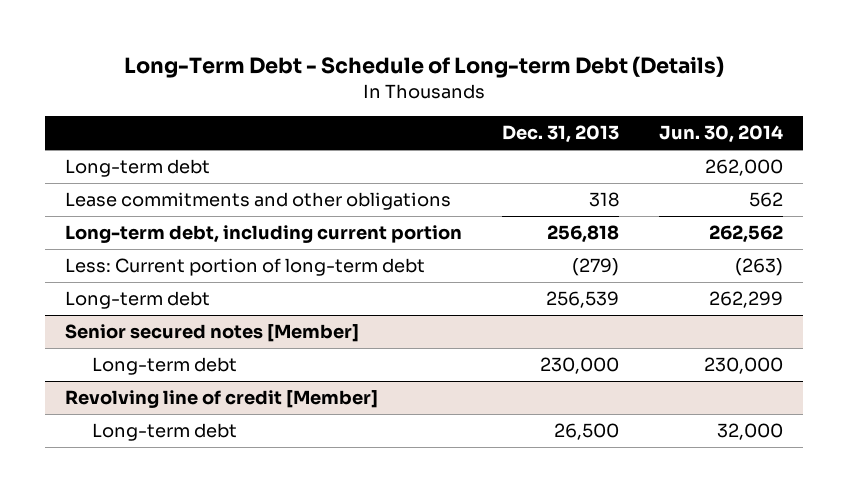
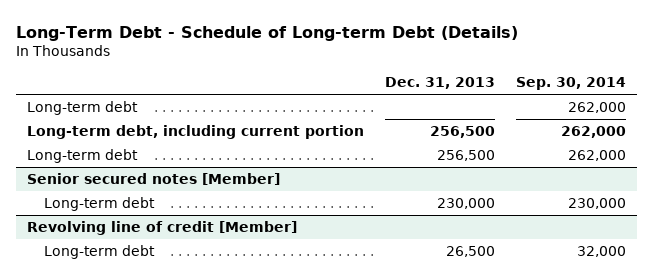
[659,125,784,144] Jun. 30, 2014 -> none
none -> [516,77,627,91] Sep. 30, 2014
[65,192,452,211] Lease commitments and other obligations -> none
[65,258,426,277] Less: Current portion of long-term debt -> none
[547,225,620,244] 256,818 -> [430,126,496,139] 256,500
[546,291,620,309] 256,539 -> [437,150,496,162] 256,500

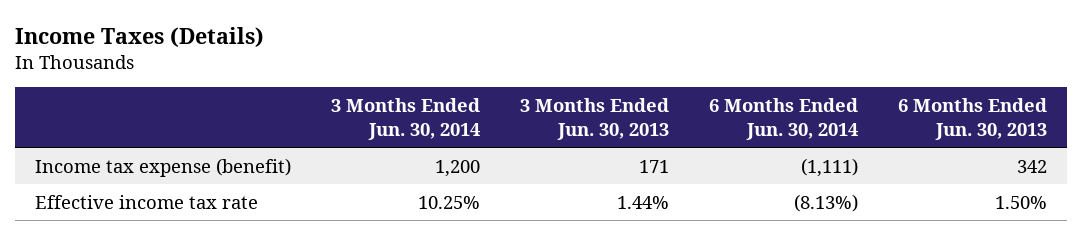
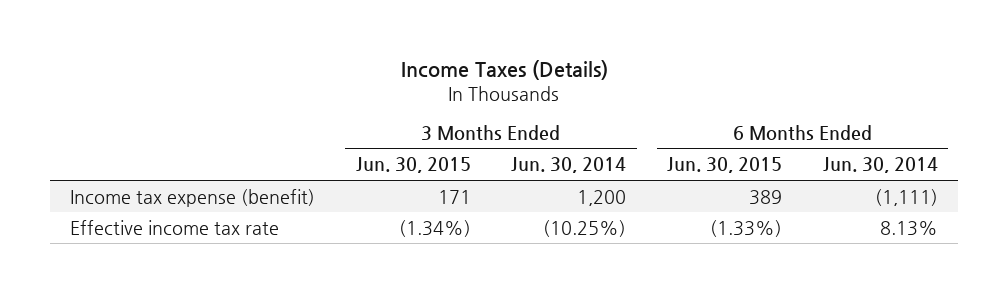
[519,98,669,140] 3 Months Ended Jun. 30, 2013 -> none
[897,98,1047,140] 6 Months Ended Jun. 30, 2013 -> none
none -> [355,157,471,174] Jun. 30, 2015
none -> [667,157,783,174] Jun. 30, 2015
[417,195,480,209] 10.25% -> [543,219,627,237] (10.25%)
[793,193,858,212] (8.13%) -> [879,220,938,236] 8.13%

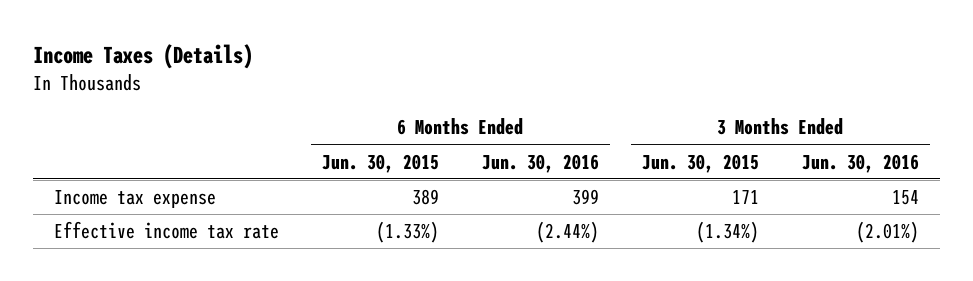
[511,157,627,174] Jun. 30, 2014 -> none
[822,157,938,174] Jun. 30, 2014 -> none
none -> [481,153,599,173] Jun. 30, 2016
none -> [801,153,919,173] Jun. 30, 2016
[69,188,315,207] Income tax expense (benefit) -> [54,190,217,209] Income tax expense

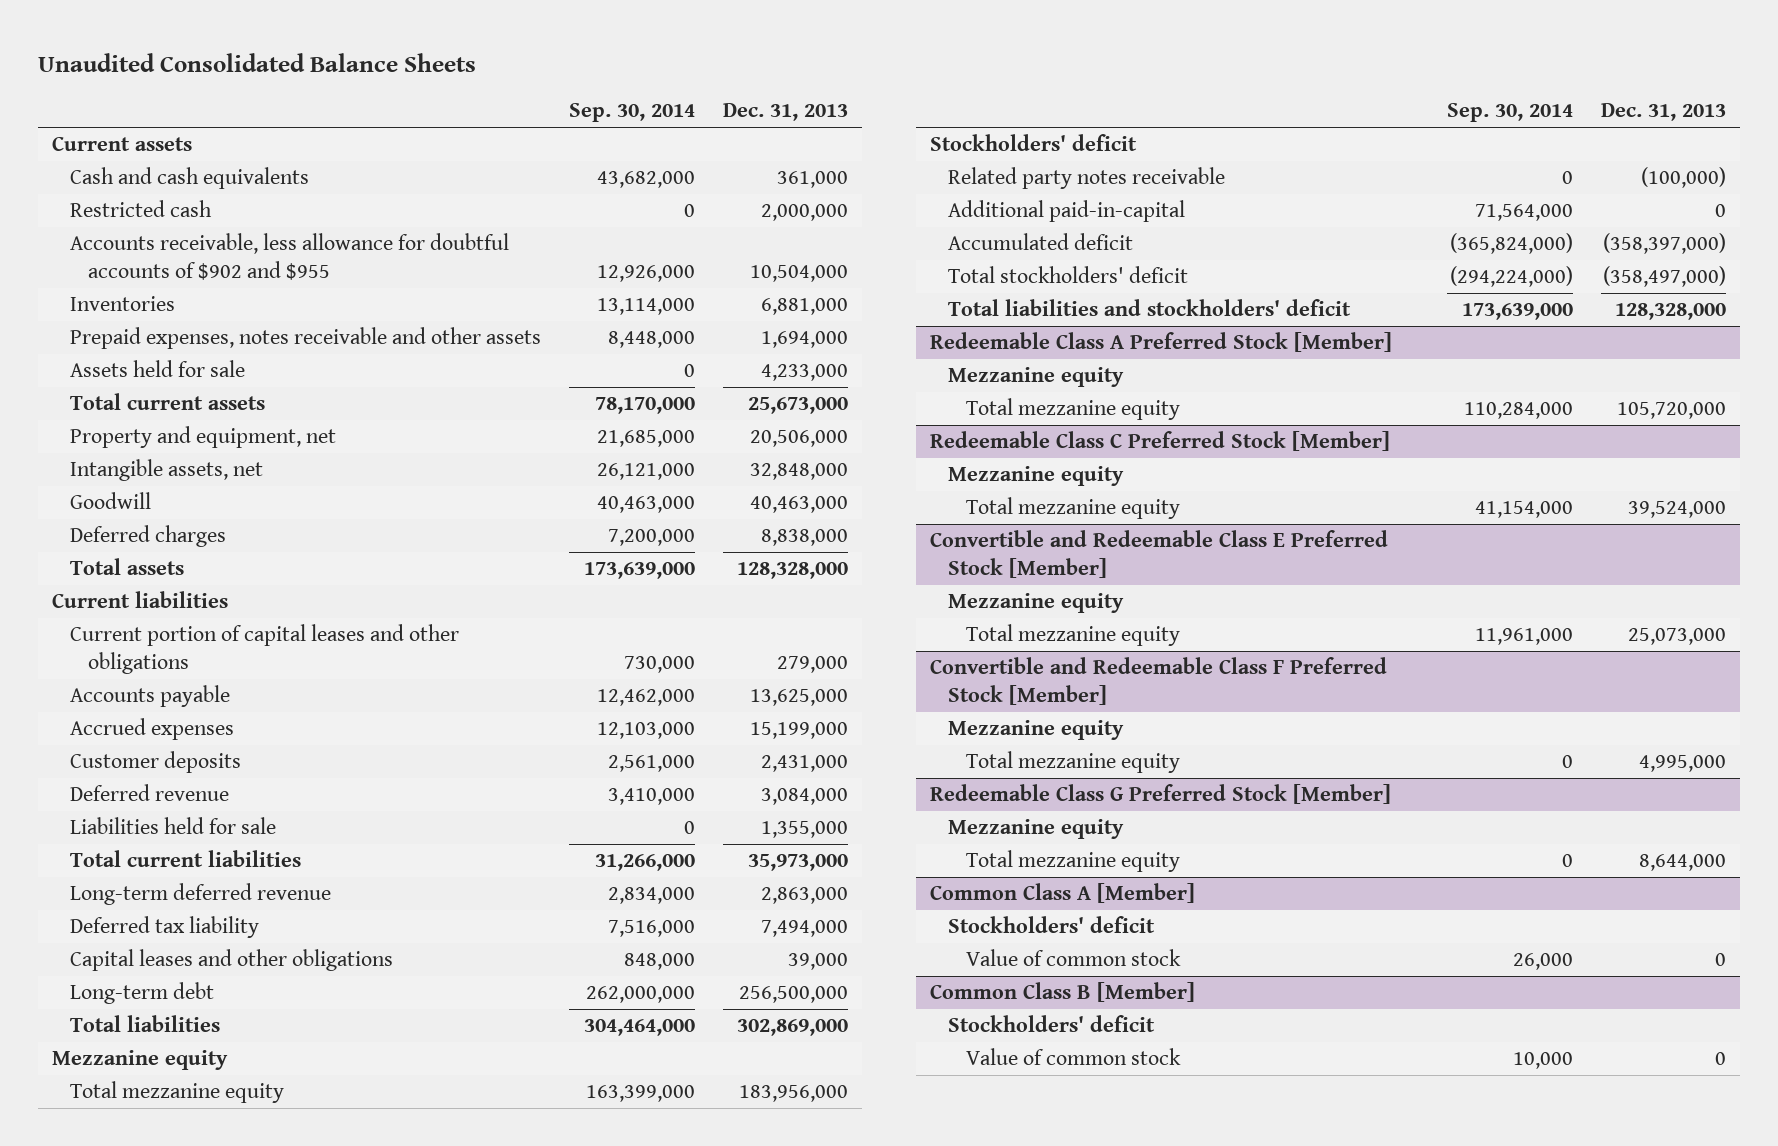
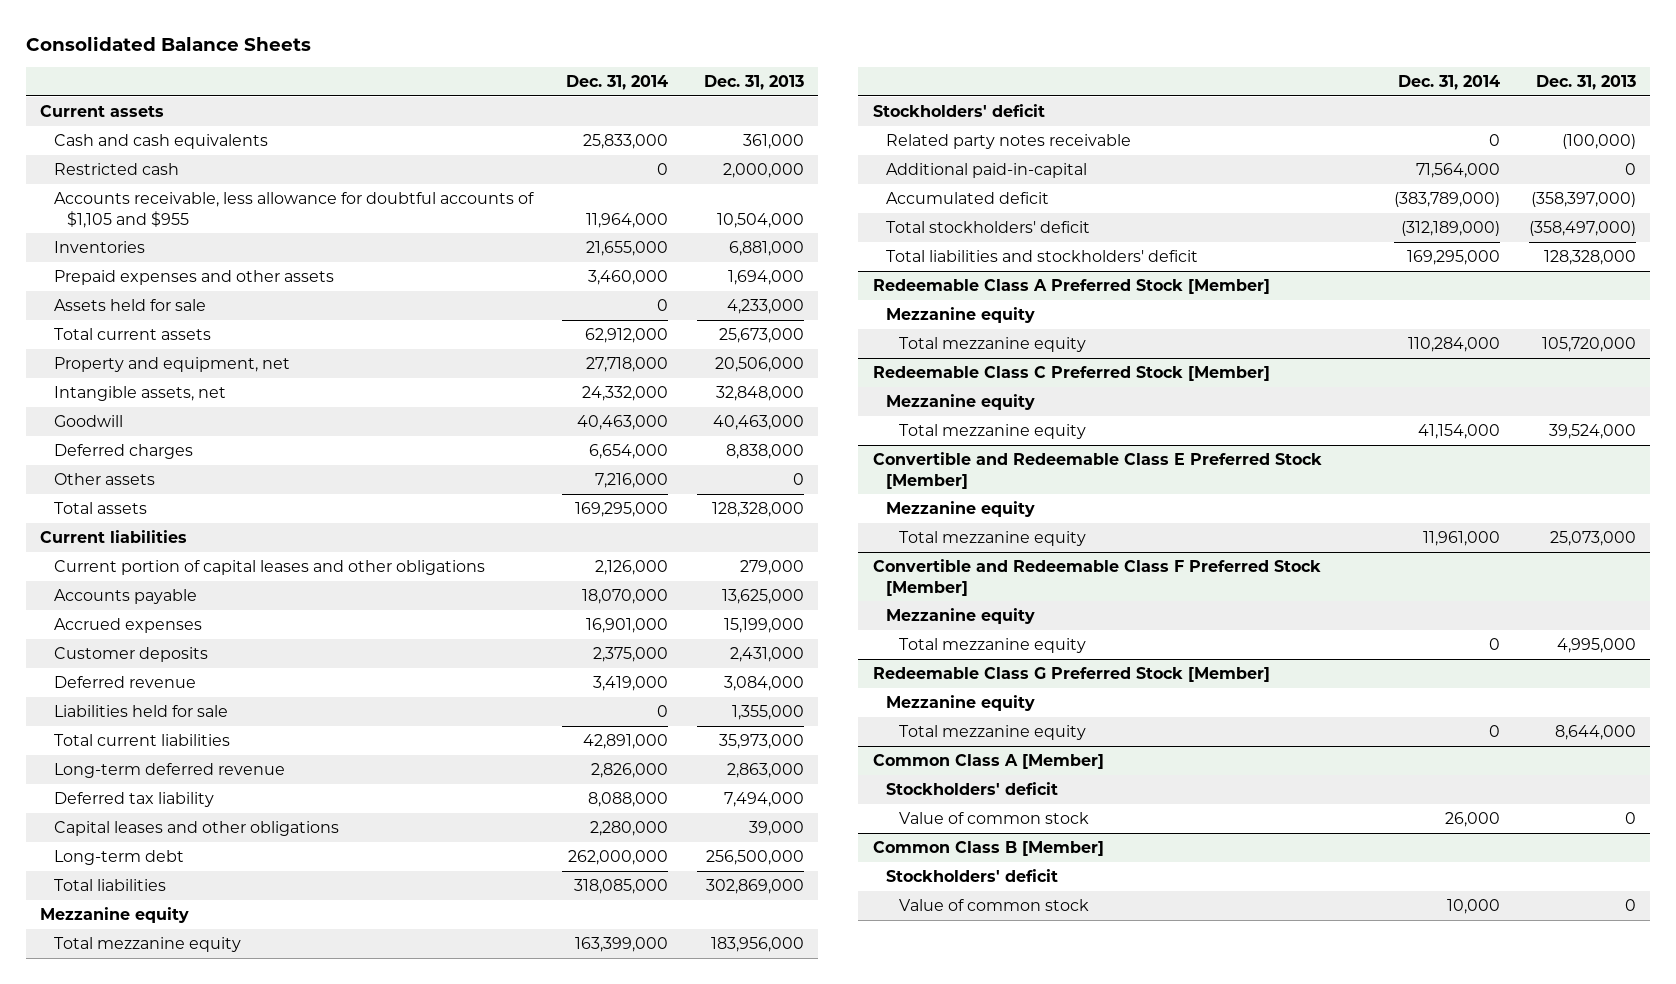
[38,53,477,73] Unaudited Consolidated Balance Sheets -> [25,35,311,51] Consolidated Balance Sheets
[569,103,696,123] Sep. 30, 2014 -> none
none -> [565,74,668,90] Dec. 31, 2014
[70,233,510,280] Accounts receivable, less allowance for doubtful accounts of $902 and $955 -> [53,192,534,228] Accounts receivable, less allowance for doubtful accounts of $1,105 and $955
[70,327,542,350] Prepaid expenses, notes receivable and other assets -> [53,270,334,286] Prepaid expenses and other assets
none -> [53,473,155,486] Other assets

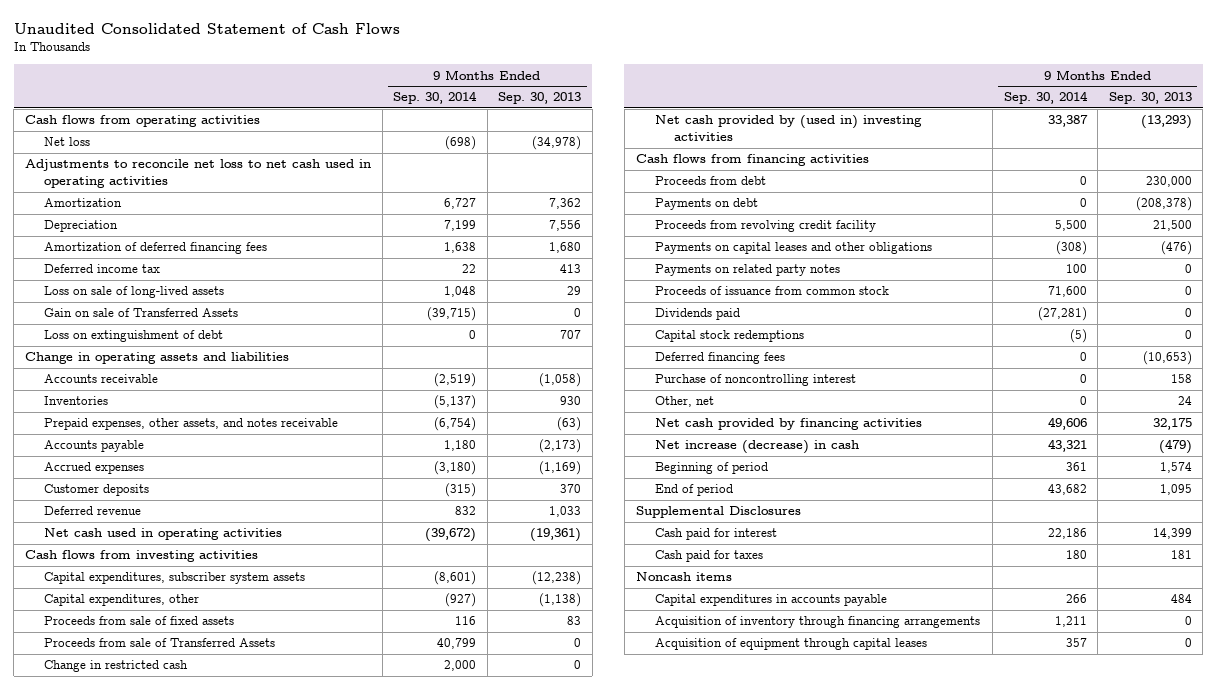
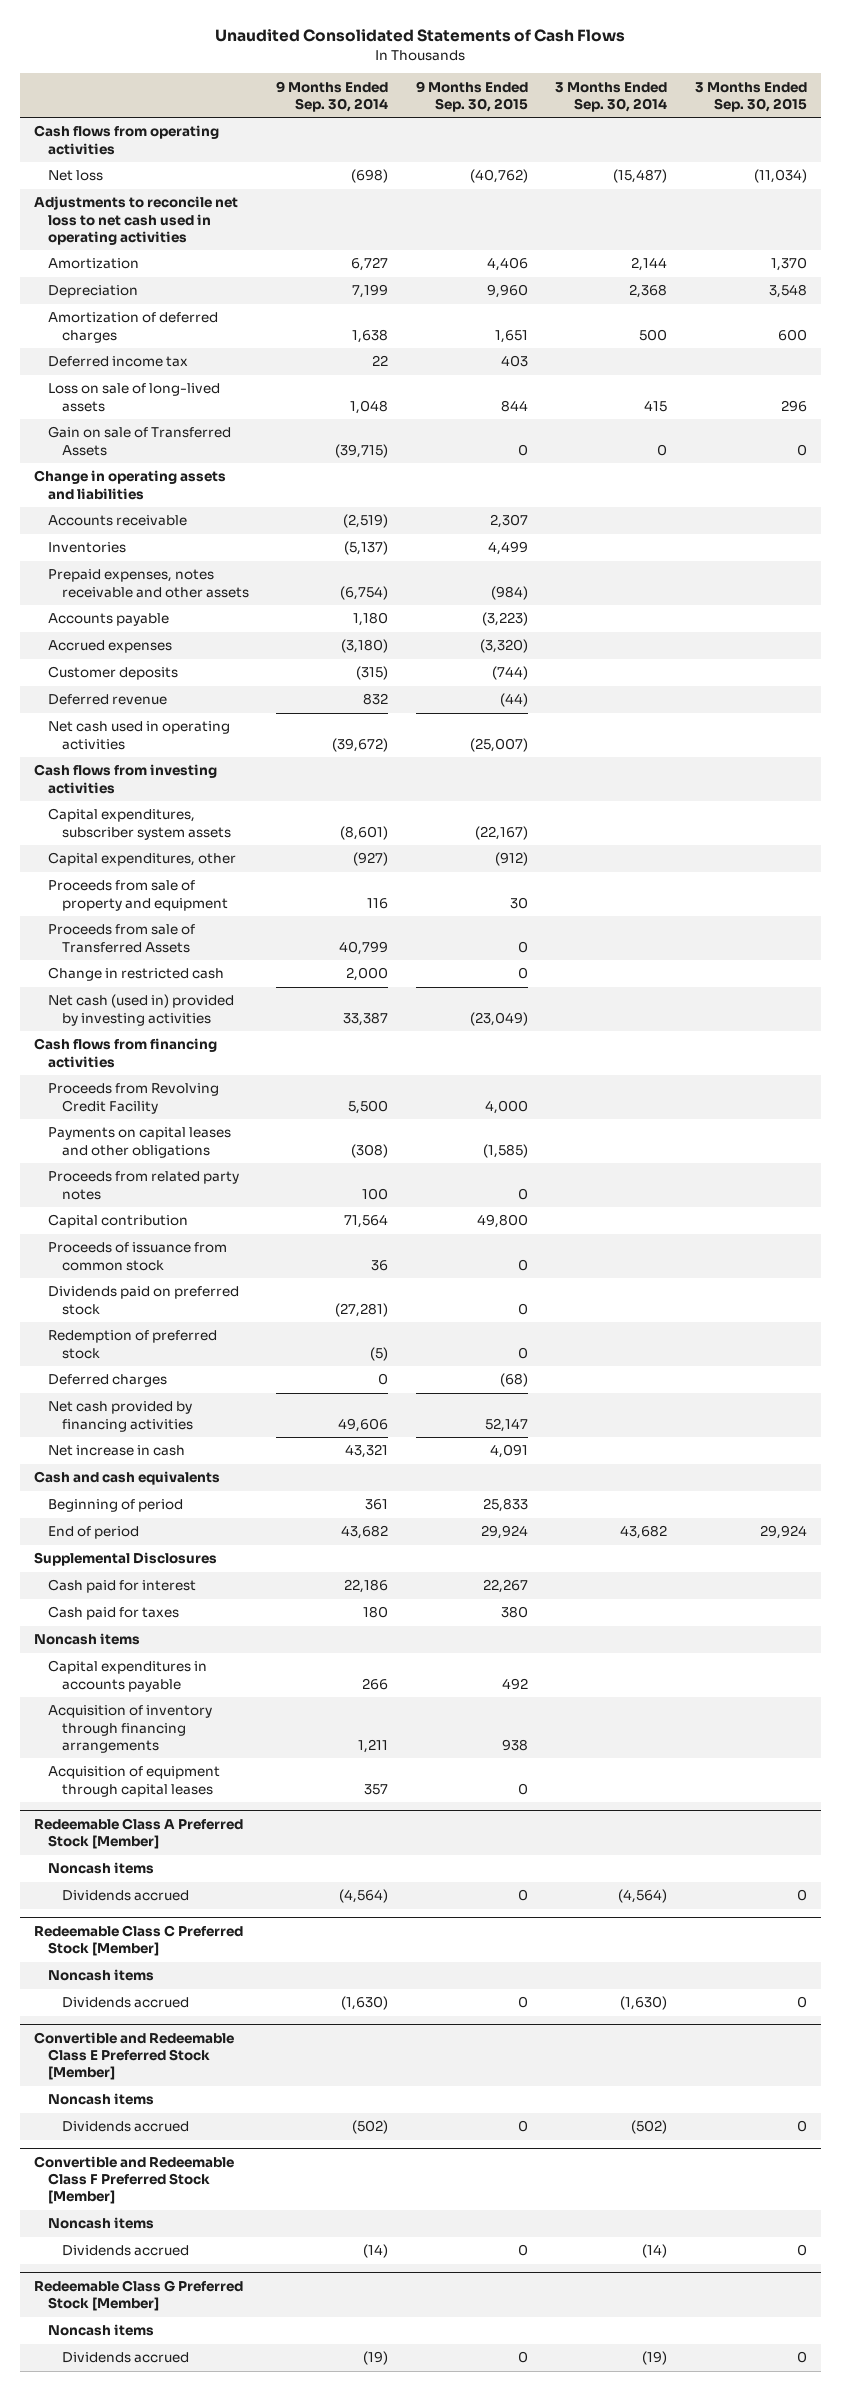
[13,22,400,34] Unaudited Consolidated Statement of Cash Flows -> [215,29,626,43] Unaudited Consolidated Statements of Cash Flows
[498,92,582,105] Sep. 30, 2013 -> none
none -> [415,80,528,112] 9 Months Ended Sep. 30, 2015
none -> [555,81,668,112] 3 Months Ended Sep. 30, 2014
none -> [694,81,807,112] 3 Months Ended Sep. 30, 2015
[44,242,268,255] Amortization of deferred financing fees -> [47,312,218,343] Amortization of deferred charges
[44,330,224,343] Loss on extinguishment of debt -> none
[44,418,339,431] Prepaid expenses, other assets, and notes receivable -> [47,569,249,598] Prepaid expenses, notes receivable and other assets
[44,616,235,626] Proceeds from sale of fixed assets -> [47,880,228,911] Proceeds from sale of property and equipment
[654,115,922,142] Net cash provided by (used in) investing activities -> [47,994,234,1026] Net cash (used in) provided by investing activities
[654,176,766,186] Proceeds from debt -> none
[654,198,758,211] Payments on debt -> none
[654,220,876,233] Proceeds from revolving credit facility -> [47,1083,219,1114] Proceeds from Revolving Credit Facility
[654,374,856,387] Purchase of noncontrolling interest -> none
[654,396,714,408] Other, net -> none
[654,264,840,277] Payments on related party notes -> [47,1171,239,1200] Proceeds from related party notes
none -> [47,1214,188,1229] Capital contribution
[1047,286,1087,298] 71,600 -> [371,1259,389,1271] 36
[654,308,740,321] Dividends paid -> [47,1286,239,1315] Dividends paid on preferred stock
[654,330,804,343] Capital stock redemptions -> [47,1330,217,1359] Redemption of preferred stock
[654,352,785,365] Deferred financing fees -> [47,1374,167,1388] Deferred charges
[654,440,859,455] Net increase (decrease) in cash -> [47,1445,185,1457] Net increase in cash
none -> [33,1471,220,1486] Cash and cash equivalents
none -> [33,1818,243,1850] Redeemable Class A Preferred Stock [Member]
none -> [47,1862,154,1875] Noncash items
none -> [61,1890,189,1902] Dividends accrued
none -> [33,1925,243,1957] Redeemable Class C Preferred Stock [Member]
none -> [47,1969,154,1982] Noncash items
none -> [61,1997,189,2009] Dividends accrued
none -> [33,2032,234,2081] Convertible and Redeemable Class E Preferred Stock [Member]
none -> [47,2093,154,2106] Noncash items
none -> [61,2121,189,2133] Dividends accrued
none -> [33,2156,234,2205] Convertible and Redeemable Class F Preferred Stock [Member]
none -> [47,2217,154,2230] Noncash items
none -> [61,2245,189,2257] Dividends accrued
none -> [33,2280,243,2312] Redeemable Class G Preferred Stock [Member]
none -> [47,2324,154,2337] Noncash items
none -> [61,2352,189,2364] Dividends accrued

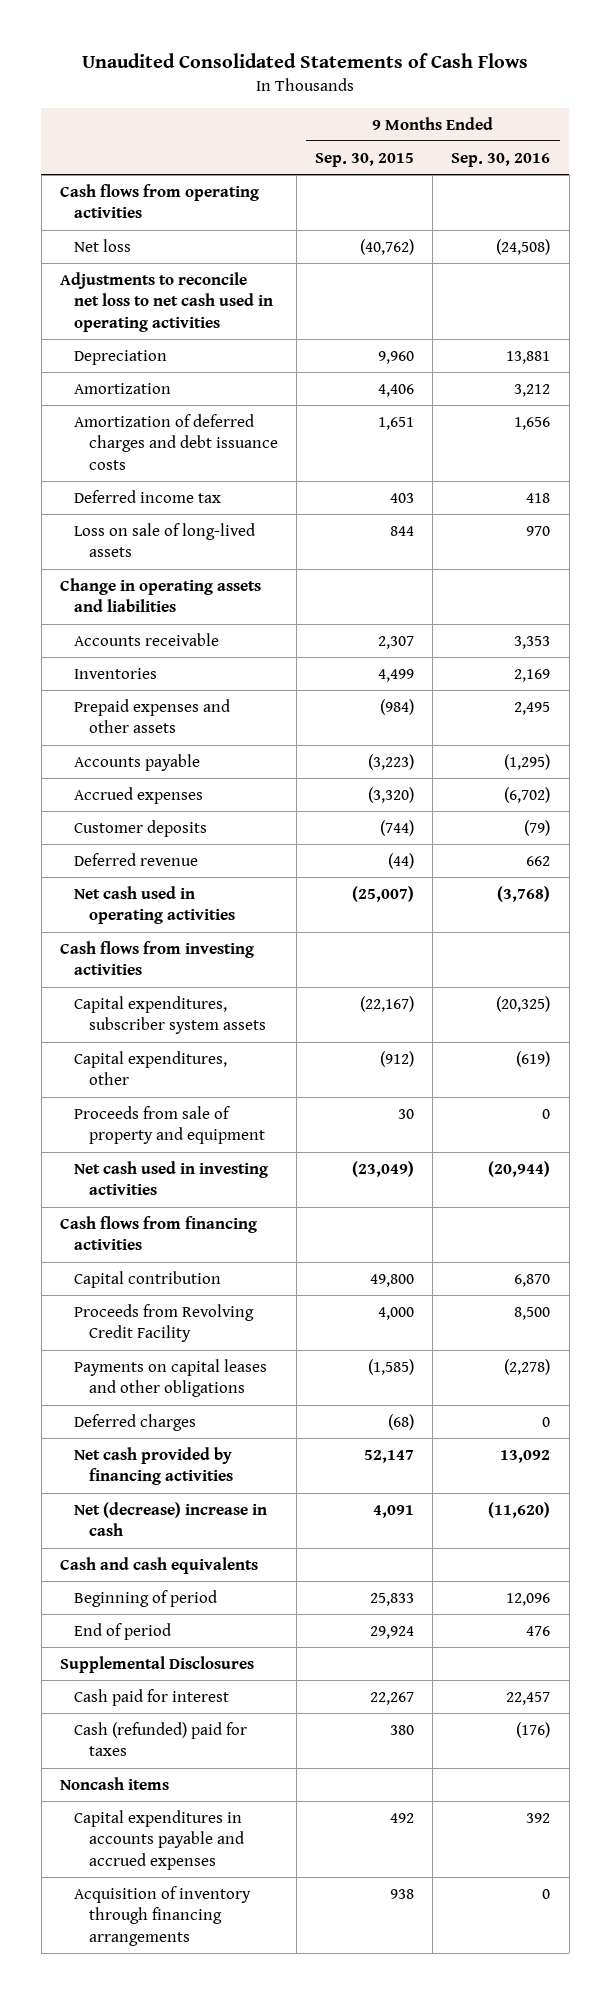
[276,80,389,112] 9 Months Ended Sep. 30, 2014 -> none
[555,81,668,112] 3 Months Ended Sep. 30, 2014 -> none
[694,81,807,112] 3 Months Ended Sep. 30, 2015 -> none
none -> [451,152,551,167] Sep. 30, 2016
[47,258,139,270] Amortization -> [74,382,172,394] Amortization
[47,312,218,343] Amortization of deferred charges -> [74,413,278,471] Amortization of deferred charges and debt issuance costs
[47,426,231,456] Gain on sale of Transferred Assets -> none
[47,569,249,598] Prepaid expenses, notes receivable and other assets -> [74,698,231,734] Prepaid expenses and other assets
[47,924,195,953] Proceeds from sale of Transferred Assets -> none
[47,967,224,982] Change in restricted cash -> none
[47,994,234,1026] Net cash (used in) provided by investing activities -> [74,1160,269,1196] Net cash used in investing activities
[47,1214,188,1229] Capital contribution -> [74,1270,222,1288] Capital contribution
[47,1171,239,1200] Proceeds from related party notes -> none
[47,1242,227,1271] Proceeds of issuance from common stock -> none
[47,1286,239,1315] Dividends paid on preferred stock -> none
[47,1330,217,1359] Redemption of preferred stock -> none
[47,1445,185,1457] Net increase in cash -> [74,1501,268,1537] Net (decrease) increase in cash
[47,1606,179,1621] Cash paid for taxes -> [74,1721,248,1757] Cash (refunded) paid for taxes
[47,1660,207,1692] Capital expenditures in accounts payable -> [74,1809,244,1871] Capital expenditures in accounts payable and accrued expenses
[47,1766,220,1797] Acquisition of equipment through capital leases -> none
[33,1818,243,1850] Redeemable Class A Preferred Stock [Member] -> none
[47,1862,154,1875] Noncash items -> none
[61,1890,189,1902] Dividends accrued -> none
[33,1925,243,1957] Redeemable Class C Preferred Stock [Member] -> none
[47,1969,154,1982] Noncash items -> none
[61,1997,189,2009] Dividends accrued -> none
[33,2032,234,2081] Convertible and Redeemable Class E Preferred Stock [Member] -> none
[47,2093,154,2106] Noncash items -> none
[61,2121,189,2133] Dividends accrued -> none
[33,2156,234,2205] Convertible and Redeemable Class F Preferred Stock [Member] -> none
[47,2217,154,2230] Noncash items -> none
[61,2245,189,2257] Dividends accrued -> none
[33,2280,243,2312] Redeemable Class G Preferred Stock [Member] -> none
[47,2324,154,2337] Noncash items -> none
[61,2352,189,2364] Dividends accrued -> none

